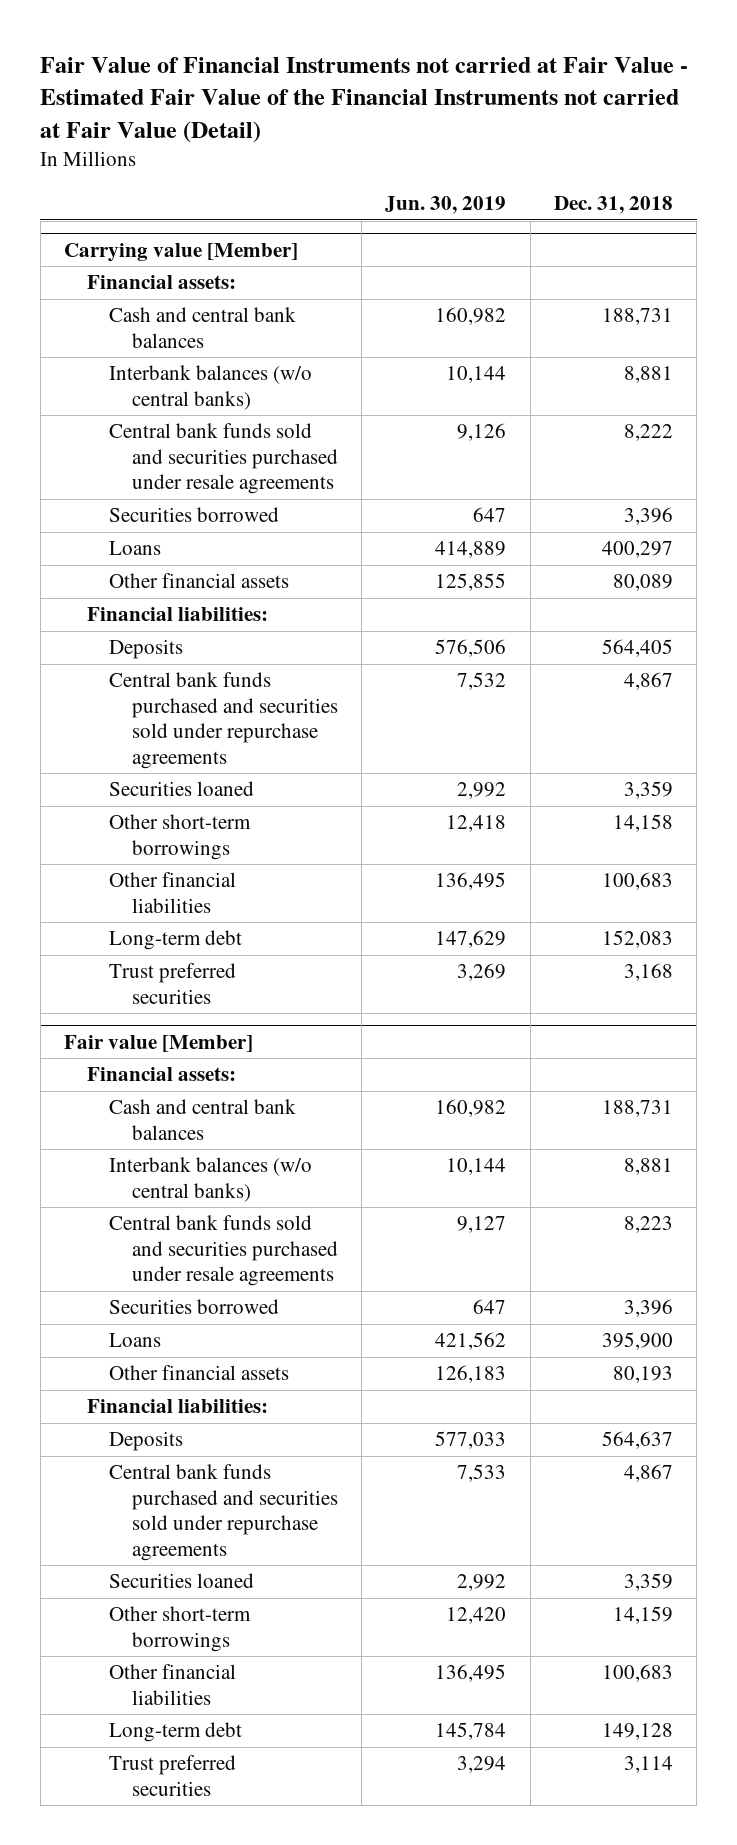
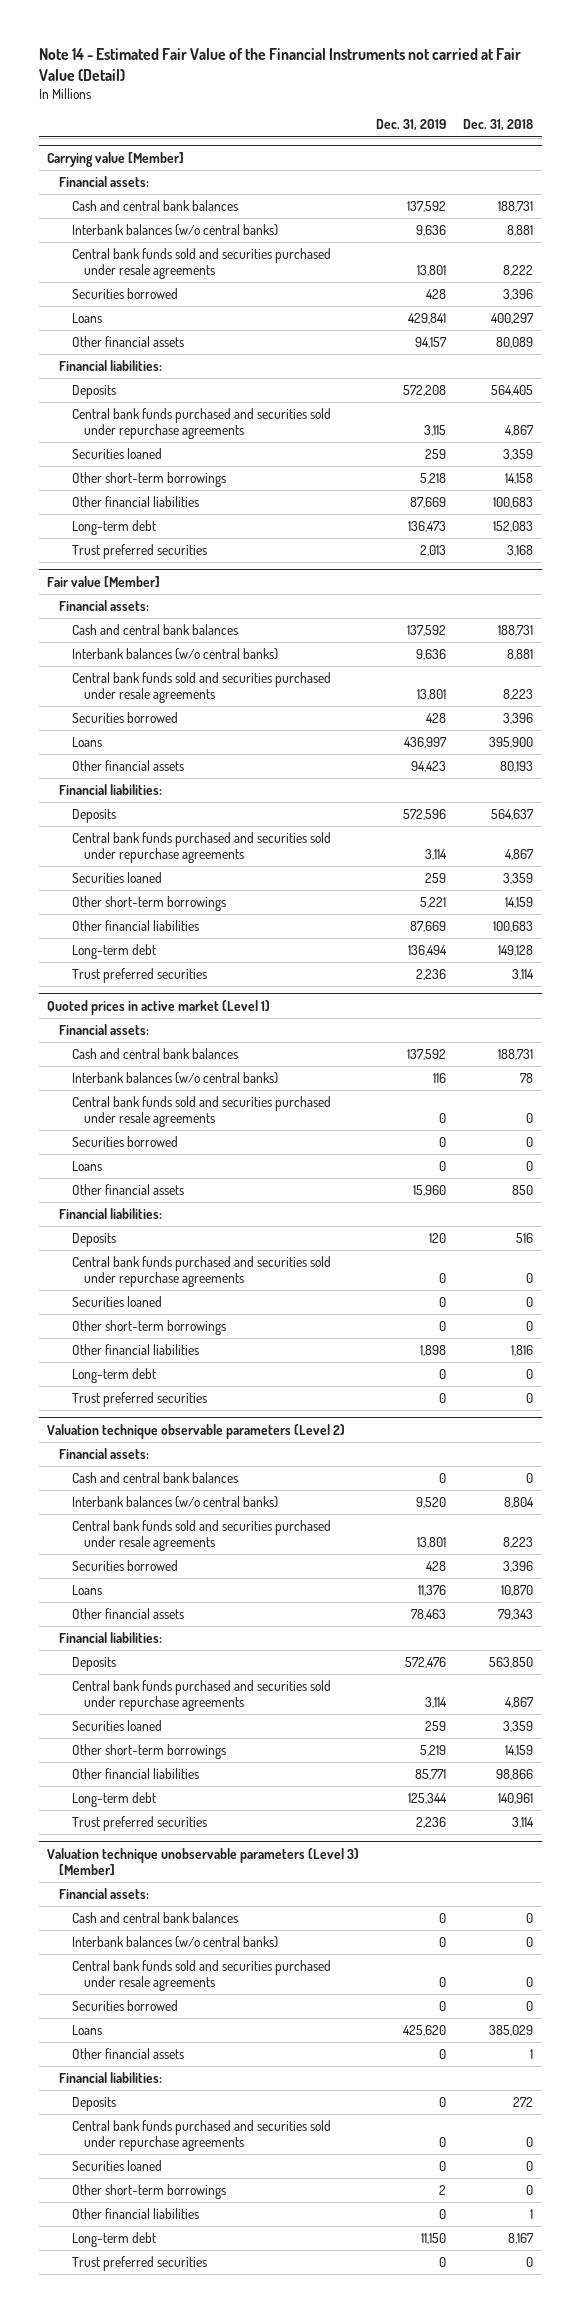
[40,56,689,143] Fair Value of Financial Instruments not carried at Fair Value - Estimated Fair Value of the Financial Instruments not carried at Fair Value (Detail) -> [38,47,521,81] Note 14 - Estimated Fair Value of the Financial Instruments not carried at Fair Value (Detail)
[385,196,507,215] Jun. 30, 2019 -> none
none -> [376,119,447,132] Dec. 31, 2019
none -> [47,999,271,1015] Quoted prices in active market (Level 1)
none -> [59,1023,150,1035] Financial assets:
none -> [71,1047,238,1059] Cash and central bank balances
none -> [71,1071,278,1084] Interbank balances (w/o central banks)
none -> [71,1095,331,1127] Central bank funds sold and securities purchased under resale agreements
none -> [71,1135,178,1147] Securities borrowed
none -> [71,1160,102,1171] Loans
none -> [71,1183,184,1195] Other financial assets
none -> [59,1207,163,1219] Financial liabilities:
none -> [71,1232,116,1247] Deposits
none -> [71,1255,331,1287] Central bank funds purchased and securities sold under repurchase agreements
none -> [71,1295,162,1307] Securities loaned
none -> [71,1319,226,1335] Other short-term borrowings
none -> [71,1343,199,1355] Other financial liabilities
none -> [71,1367,156,1383] Long-term debt
none -> [71,1391,207,1407] Trust preferred securities
none -> [47,1423,346,1439] Valuation technique observable parameters (Level 2)
none -> [59,1447,150,1459] Financial assets:
none -> [71,1471,238,1483] Cash and central bank balances
none -> [71,1495,278,1508] Interbank balances (w/o central banks)
none -> [71,1519,331,1551] Central bank funds sold and securities purchased under resale agreements
none -> [71,1559,178,1571] Securities borrowed
none -> [71,1584,102,1595] Loans
none -> [71,1607,184,1619] Other financial assets
none -> [59,1631,163,1643] Financial liabilities:
none -> [71,1656,116,1671] Deposits
none -> [71,1679,331,1711] Central bank funds purchased and securities sold under repurchase agreements
none -> [71,1719,162,1731] Securities loaned
none -> [71,1743,226,1759] Other short-term borrowings
none -> [71,1767,199,1779] Other financial liabilities
none -> [71,1791,156,1807] Long-term debt
none -> [71,1815,207,1831] Trust preferred securities
none -> [47,1847,360,1875] Valuation technique unobservable parameters (Level 3) [Member]
none -> [59,1887,150,1899] Financial assets:
none -> [71,1911,238,1923] Cash and central bank balances
none -> [71,1935,278,1948] Interbank balances (w/o central banks)
none -> [71,1959,331,1991] Central bank funds sold and securities purchased under resale agreements
none -> [71,1999,178,2011] Securities borrowed
none -> [71,2024,102,2035] Loans
none -> [71,2047,184,2059] Other financial assets
none -> [59,2071,163,2083] Financial liabilities:
none -> [71,2096,116,2111] Deposits
none -> [71,2119,331,2151] Central bank funds purchased and securities sold under repurchase agreements
none -> [71,2159,162,2171] Securities loaned
none -> [71,2183,226,2199] Other short-term borrowings
none -> [71,2207,199,2219] Other financial liabilities
none -> [71,2231,156,2247] Long-term debt
none -> [71,2255,207,2271] Trust preferred securities

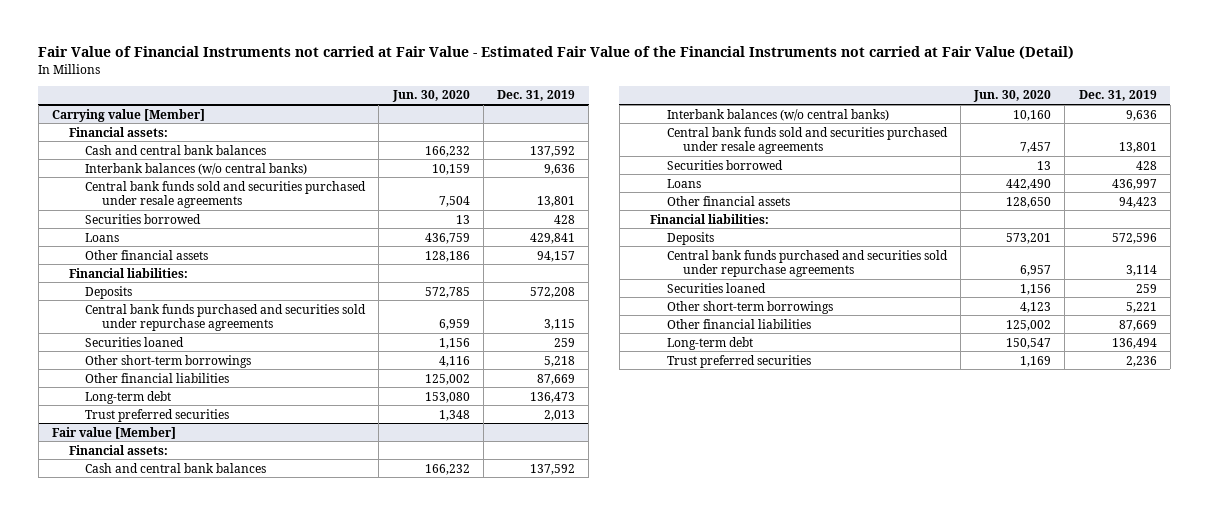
[38,47,521,81] Note 14 - Estimated Fair Value of the Financial Instruments not carried at Fair Value (Detail) -> [38,46,1075,60] Fair Value of Financial Instruments not carried at Fair Value - Estimated Fair Value of the Financial Instruments not carried at Fair Value (Detail)
[463,119,534,132] Dec. 31, 2018 -> none
none -> [391,90,470,103] Jun. 30, 2020
[47,999,271,1015] Quoted prices in active market (Level 1) -> none
[59,1023,150,1035] Financial assets: -> none
[71,1047,238,1059] Cash and central bank balances -> none
[71,1071,278,1084] Interbank balances (w/o central banks) -> none
[71,1095,331,1127] Central bank funds sold and securities purchased under resale agreements -> none
[71,1135,178,1147] Securities borrowed -> none
[71,1160,102,1171] Loans -> none
[71,1183,184,1195] Other financial assets -> none
[59,1207,163,1219] Financial liabilities: -> none
[71,1232,116,1247] Deposits -> none
[71,1255,331,1287] Central bank funds purchased and securities sold under repurchase agreements -> none
[71,1295,162,1307] Securities loaned -> none
[71,1319,226,1335] Other short-term borrowings -> none
[71,1343,199,1355] Other financial liabilities -> none
[71,1367,156,1383] Long-term debt -> none
[71,1391,207,1407] Trust preferred securities -> none
[47,1423,346,1439] Valuation technique observable parameters (Level 2) -> none
[59,1447,150,1459] Financial assets: -> none
[71,1471,238,1483] Cash and central bank balances -> none
[71,1495,278,1508] Interbank balances (w/o central banks) -> none
[71,1519,331,1551] Central bank funds sold and securities purchased under resale agreements -> none
[71,1559,178,1571] Securities borrowed -> none
[71,1584,102,1595] Loans -> none
[71,1607,184,1619] Other financial assets -> none
[59,1631,163,1643] Financial liabilities: -> none
[71,1656,116,1671] Deposits -> none
[71,1679,331,1711] Central bank funds purchased and securities sold under repurchase agreements -> none
[71,1719,162,1731] Securities loaned -> none
[71,1743,226,1759] Other short-term borrowings -> none
[71,1767,199,1779] Other financial liabilities -> none
[71,1791,156,1807] Long-term debt -> none
[71,1815,207,1831] Trust preferred securities -> none
[47,1847,360,1875] Valuation technique unobservable parameters (Level 3) [Member] -> none
[59,1887,150,1899] Financial assets: -> none
[71,1911,238,1923] Cash and central bank balances -> none
[71,1935,278,1948] Interbank balances (w/o central banks) -> none
[71,1959,331,1991] Central bank funds sold and securities purchased under resale agreements -> none
[71,1999,178,2011] Securities borrowed -> none
[71,2024,102,2035] Loans -> none
[71,2047,184,2059] Other financial assets -> none
[59,2071,163,2083] Financial liabilities: -> none
[71,2096,116,2111] Deposits -> none
[71,2119,331,2151] Central bank funds purchased and securities sold under repurchase agreements -> none
[71,2159,162,2171] Securities loaned -> none
[71,2183,226,2199] Other short-term borrowings -> none
[71,2207,199,2219] Other financial liabilities -> none
[71,2231,156,2247] Long-term debt -> none
[71,2255,207,2271] Trust preferred securities -> none

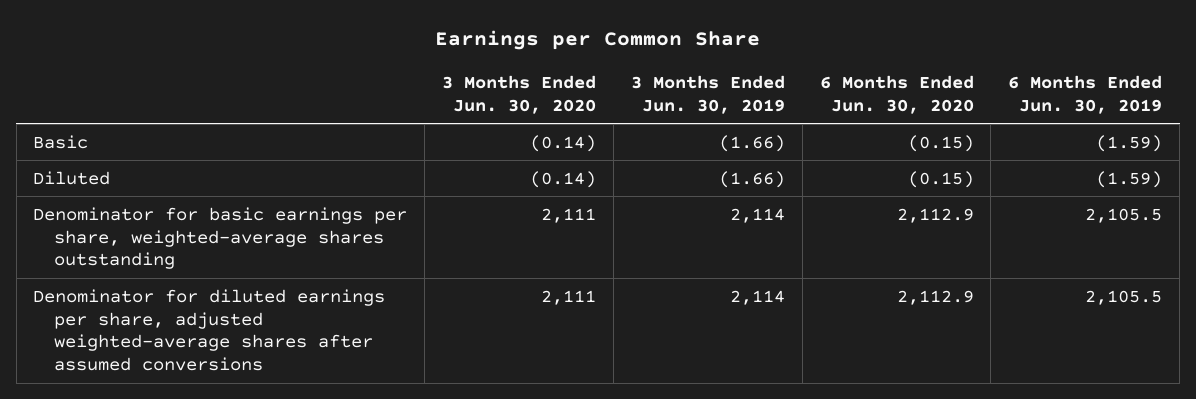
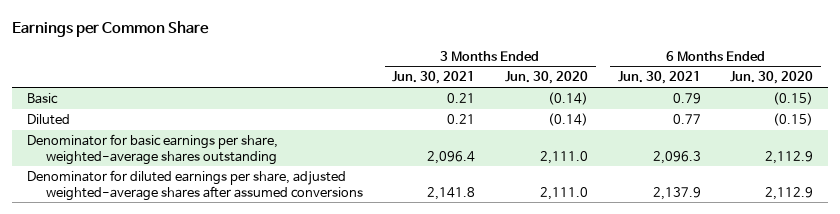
[630,74,785,114] 3 Months Ended Jun. 30, 2019 -> none
[1008,74,1163,114] 6 Months Ended Jun. 30, 2019 -> none
none -> [392,71,476,85] Jun. 30, 2021
none -> [617,71,701,85] Jun. 30, 2021
[541,207,597,223] 2,111 -> [540,150,589,164] 2,111.0
[541,289,597,305] 2,111 -> [540,186,589,200] 2,111.0

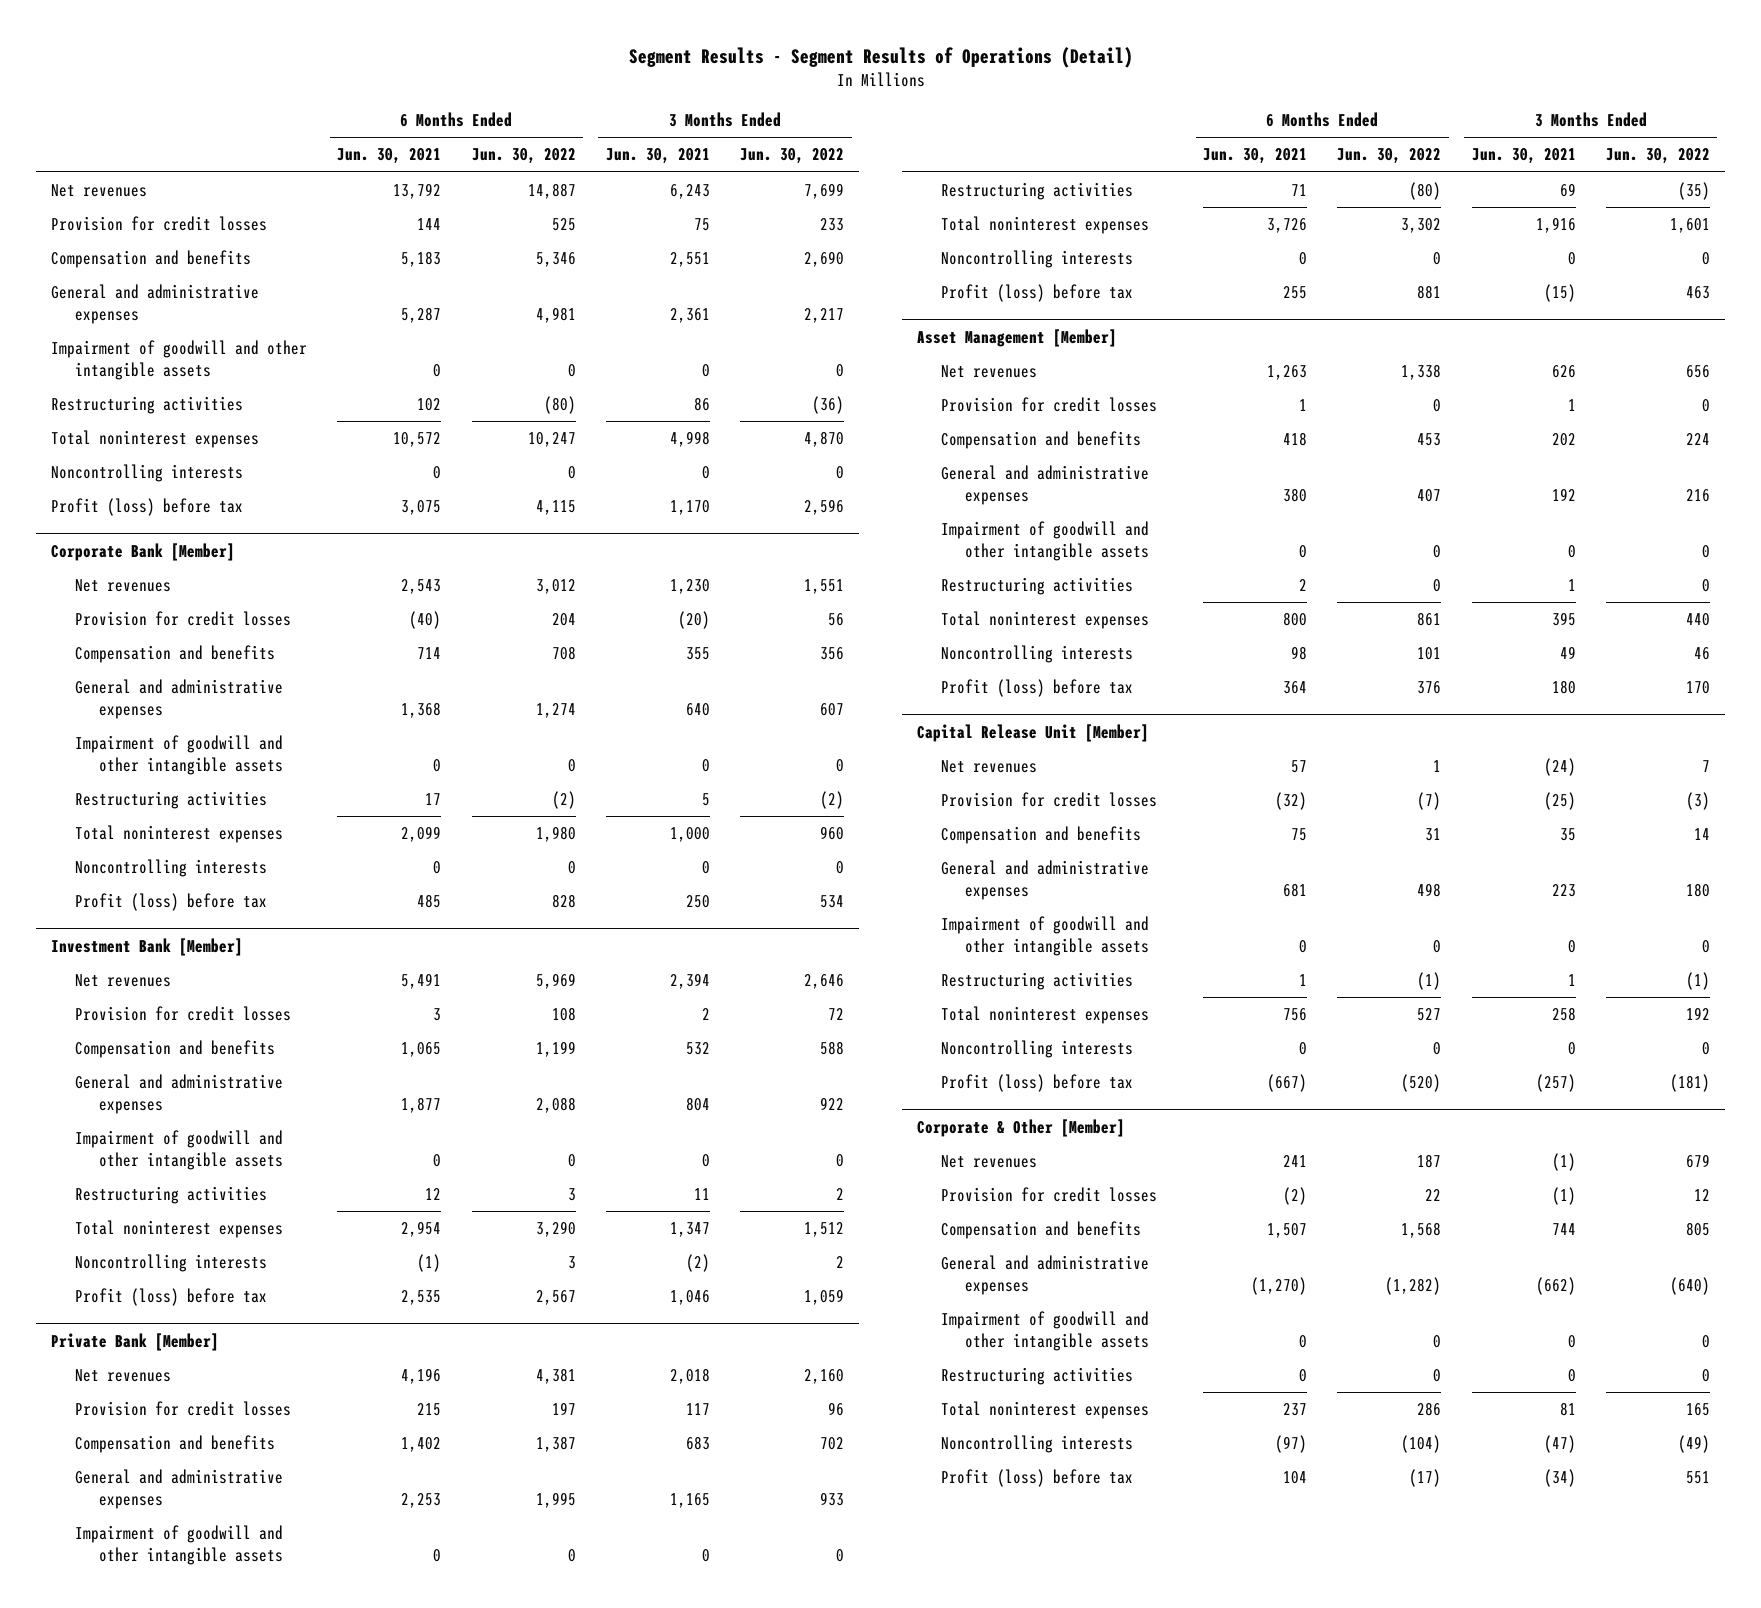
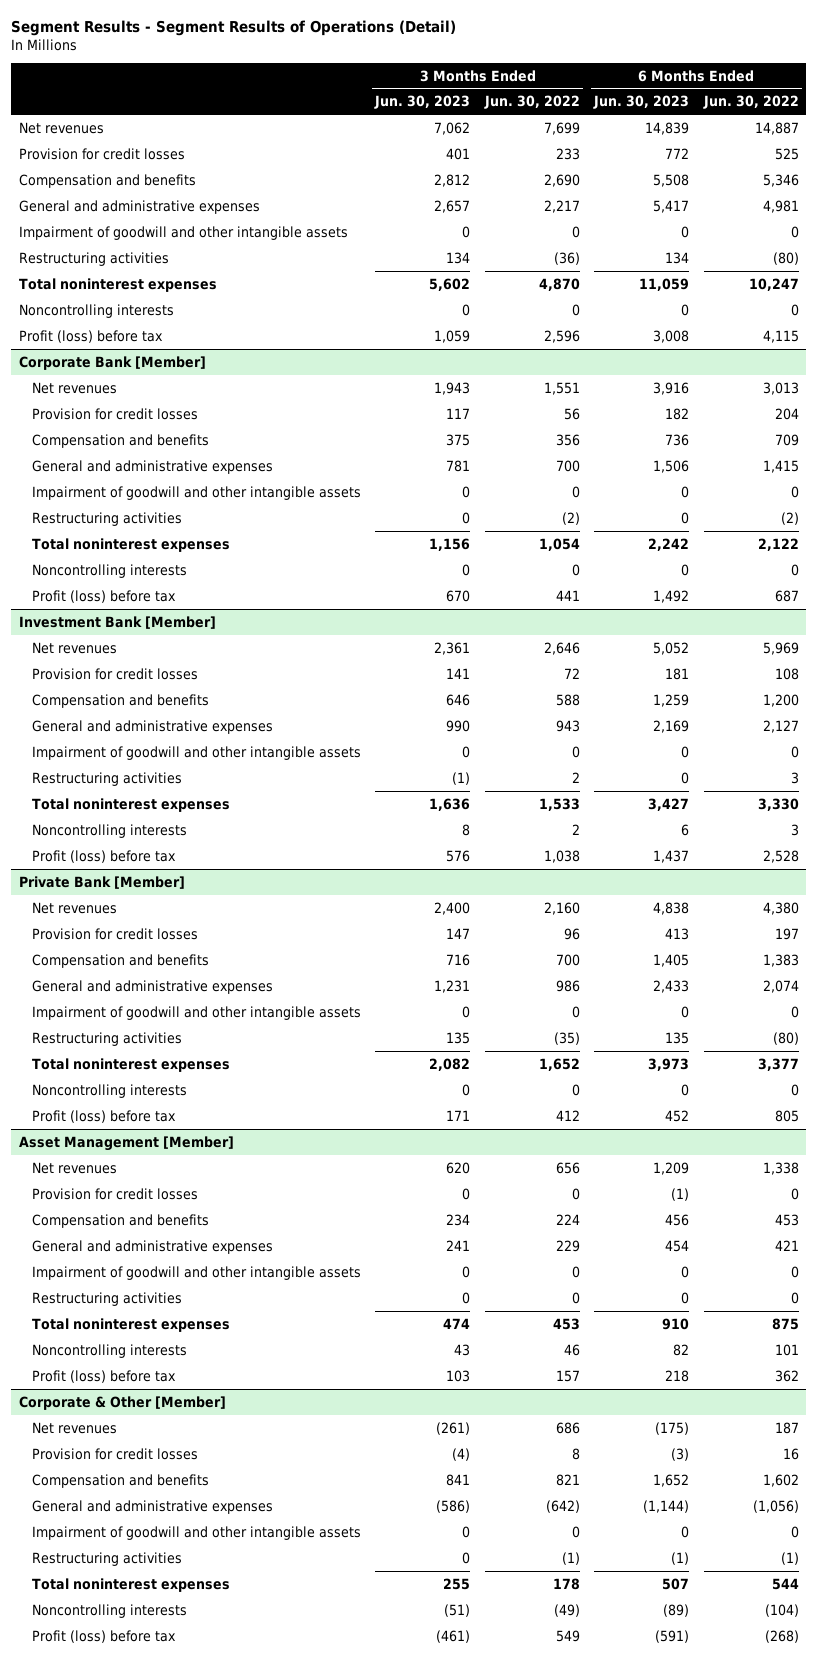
[337,148,442,165] Jun. 30, 2021 -> none
[605,148,710,165] Jun. 30, 2021 -> none
none -> [374,95,471,110] Jun. 30, 2023
none -> [593,95,690,110] Jun. 30, 2023
[535,579,576,595] 3,012 -> [762,381,799,395] 3,013
[551,646,576,661] 708 -> [774,433,799,446] 709
[535,702,576,718] 1,274 -> [762,459,799,473] 1,415
[819,702,844,716] 607 -> [555,459,580,472] 700
[535,826,576,843] 1,980 -> [757,537,799,551] 2,122
[819,826,844,841] 960 -> [538,537,580,551] 1,054
[551,894,576,909] 828 -> [774,589,799,602] 687
[819,895,844,909] 534 -> [555,589,580,601] 441
[535,1041,576,1058] 1,199 -> [762,693,799,707] 1,200
[535,1096,576,1113] 2,088 -> [762,719,799,733] 2,127
[819,1096,844,1110] 922 -> [555,719,580,732] 943
[535,1221,576,1238] 3,290 -> [757,797,799,811] 3,330
[803,1222,844,1238] 1,512 -> [538,797,580,811] 1,533
[535,1290,576,1306] 2,567 -> [762,849,799,863] 2,528
[803,1289,844,1306] 1,059 -> [543,849,580,863] 1,038
[535,1368,576,1385] 4,381 -> [762,901,799,915] 4,380
[535,1436,576,1453] 1,387 -> [762,953,799,967] 1,383
[819,1437,844,1451] 702 -> [555,953,580,966] 700
[535,1491,576,1508] 1,995 -> [762,979,799,993] 2,074
[819,1491,844,1506] 933 -> [555,979,580,992] 986
[1401,218,1442,234] 3,302 -> [757,1057,799,1071] 3,377
[1669,218,1710,234] 1,601 -> [538,1057,580,1071] 1,652
[1417,285,1442,300] 881 -> [774,1109,799,1122] 805
[1685,286,1710,300] 463 -> [555,1109,580,1121] 412
[1417,488,1442,502] 407 -> [774,1239,799,1251] 421
[1685,488,1710,502] 216 -> [555,1239,580,1252] 229
[1417,612,1442,627] 861 -> [771,1317,799,1330] 875
[1685,613,1710,627] 440 -> [552,1317,580,1330] 453
[917,724,1150,743] Capital Release Unit [Member] -> none
[940,760,1037,774] Net revenues -> none
[940,792,1157,808] Provision for credit losses -> none
[940,826,1141,845] Compensation and benefits -> none
[940,860,1149,900] General and administrative expenses -> none
[940,916,1149,956] Impairment of goodwill and other intangible assets -> none
[940,972,1133,991] Restructuring activities -> none
[940,1006,1149,1025] Total noninterest expenses -> none
[940,1040,1133,1059] Noncontrolling interests -> none
[940,1074,1133,1093] Profit (loss) before tax -> none
[1417,681,1442,695] 376 -> [774,1369,799,1382] 362
[1685,681,1710,695] 170 -> [555,1369,580,1382] 157
[1685,1154,1710,1169] 679 -> [555,1421,580,1434] 686
[1425,1189,1442,1202] 22 -> [782,1447,799,1460] 16
[1693,1189,1710,1202] 12 -> [571,1447,580,1460] 8
[1401,1222,1442,1239] 1,568 -> [762,1473,799,1487] 1,602
[1685,1222,1710,1237] 805 -> [555,1473,580,1486] 821
[1385,1276,1442,1295] (1,282) -> [752,1499,799,1513] (1,056)
[1669,1276,1710,1295] (640) -> [545,1499,580,1513] (642)
[1433,1369,1442,1383] 0 -> [780,1551,799,1565] (1)
[1701,1369,1710,1383] 0 -> [561,1551,580,1565] (1)
[1417,1402,1442,1417] 286 -> [771,1577,799,1590] 544
[1685,1403,1710,1417] 165 -> [552,1577,580,1590] 178
[1409,1469,1442,1488] (17) -> [764,1629,799,1643] (268)
[1685,1471,1710,1485] 551 -> [555,1629,580,1642] 549

